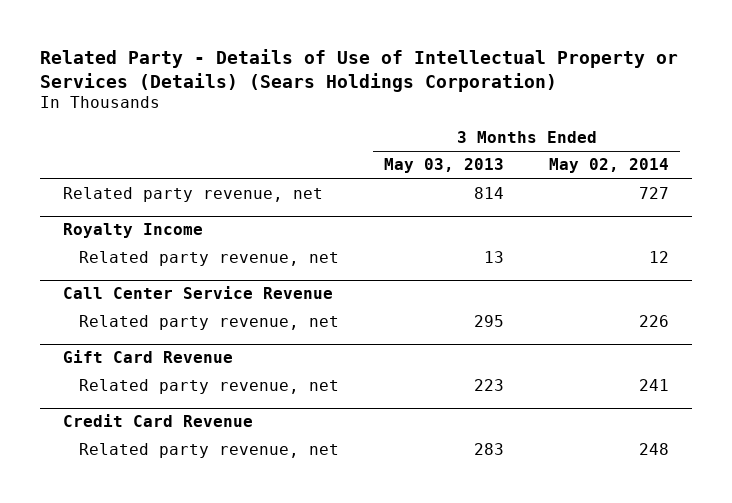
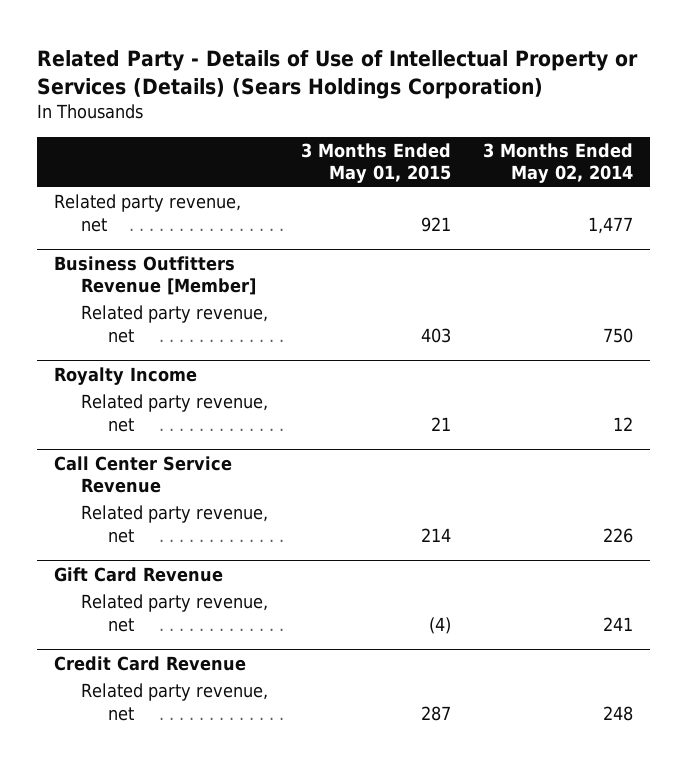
[384,158,505,174] May 03, 2013 -> none
none -> [300,143,451,184] 3 Months Ended May 01, 2015
[639,187,670,200] 727 -> [588,216,634,234] 1,477
none -> [53,255,256,295] Business Outfitters Revenue [Member]
none -> [80,305,268,343] Related party revenue, net

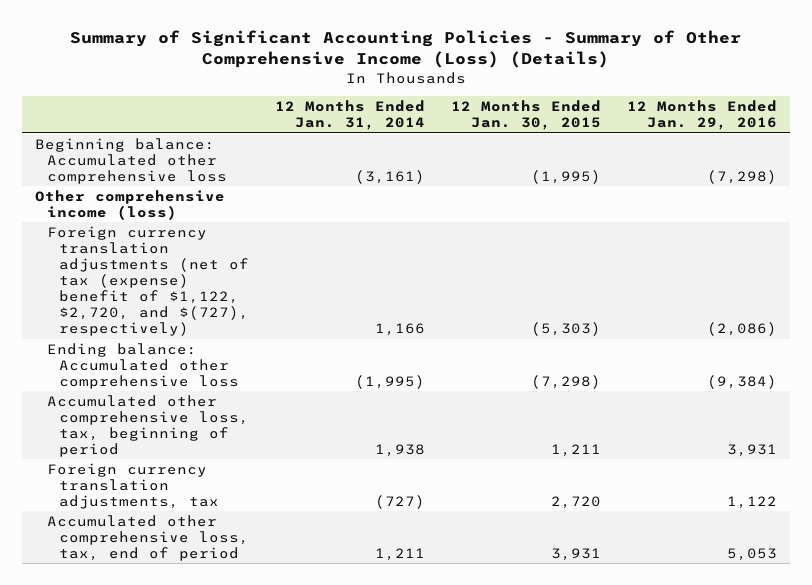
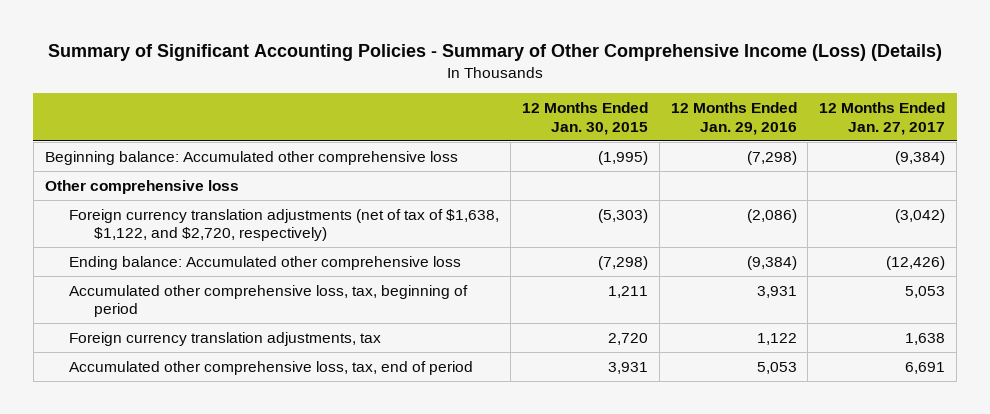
[274,100,425,131] 12 Months Ended Jan. 31, 2014 -> none
none -> [819,102,946,135] 12 Months Ended Jan. 27, 2017
[34,189,225,220] Other comprehensive income (loss) -> [44,180,239,195] Other comprehensive loss
[46,225,250,337] Foreign currency translation adjustments (net of tax (expense) benefit of $1,122, $2,720, and $(727), respectively) -> [69,209,500,242] Foreign currency translation adjustments (net of tax of $1,638, $1,122, and $2,720, respectively)

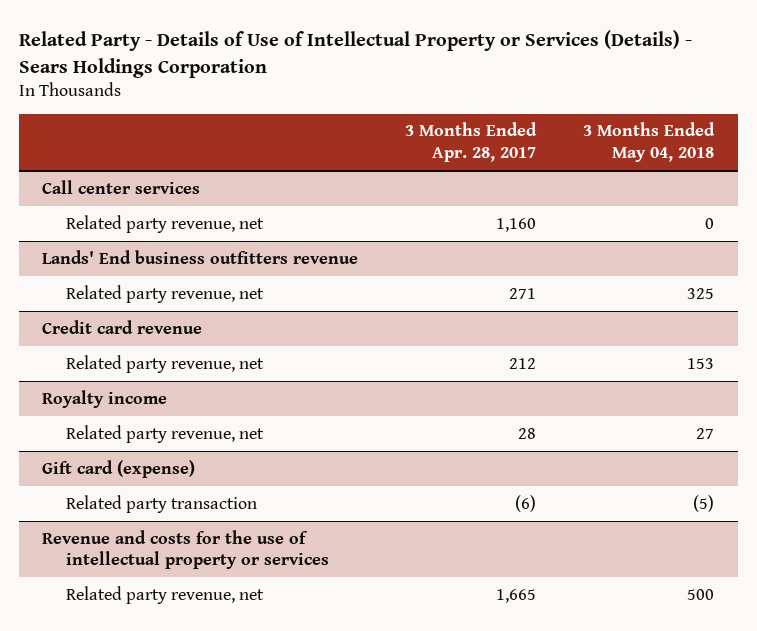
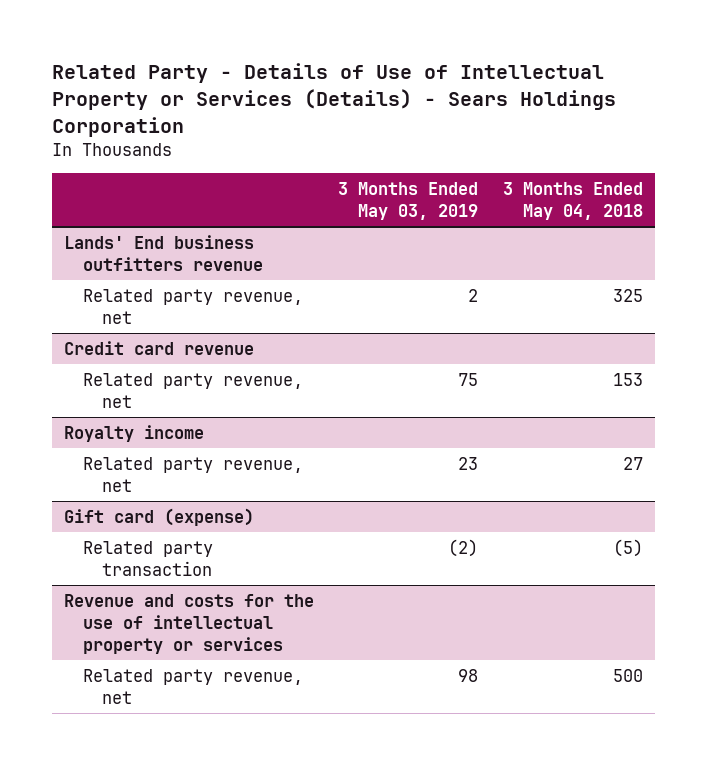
[405,122,538,163] 3 Months Ended Apr. 28, 2017 -> none
none -> [338,182,479,220] 3 Months Ended May 03, 2019
[42,179,201,194] Call center services -> none
[66,214,265,233] Related party revenue, net -> none

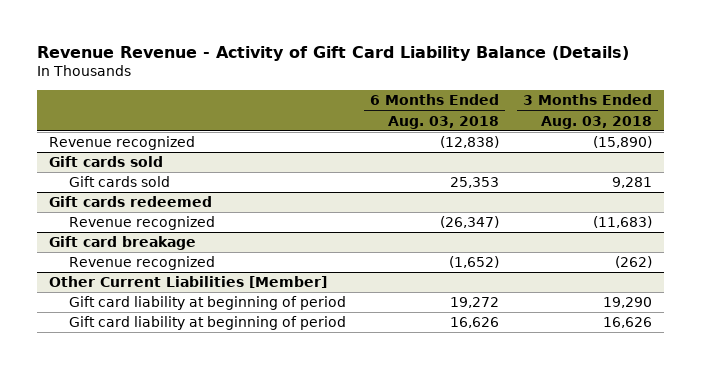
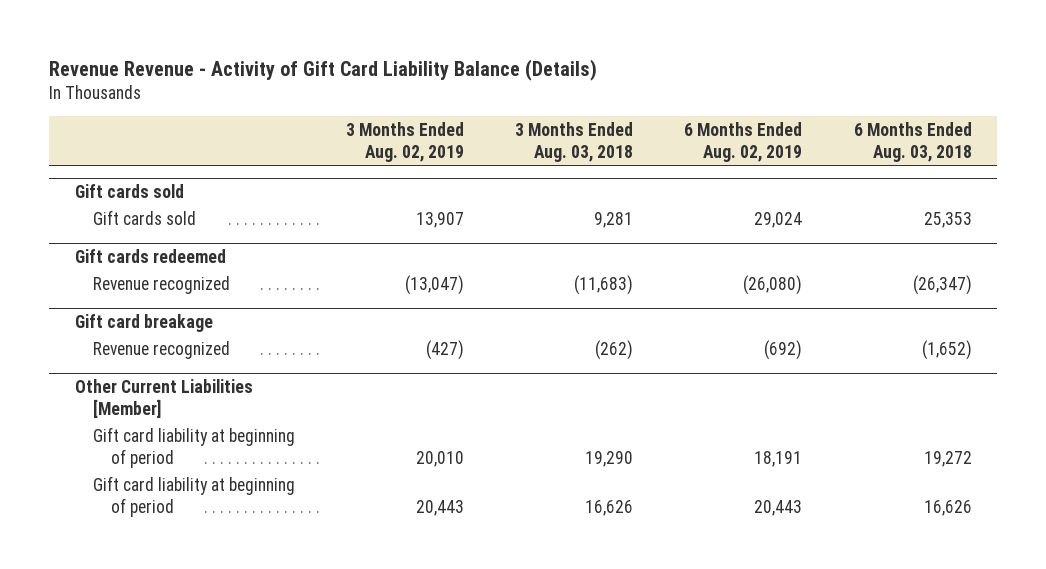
none -> [345,122,464,163] 3 Months Ended Aug. 02, 2019
none -> [684,122,803,163] 6 Months Ended Aug. 02, 2019
[48,136,195,151] Revenue recognized -> none

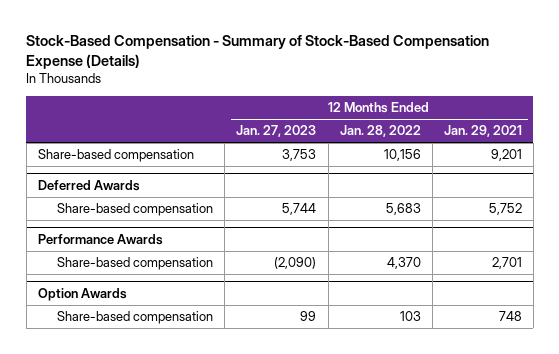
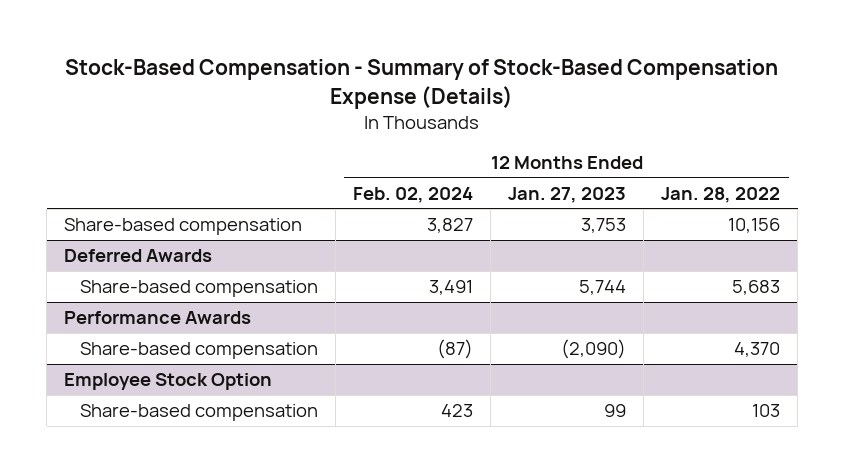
[443,125,522,138] Jan. 29, 2021 -> none
none -> [353,186,474,203] Feb. 02, 2024
[37,287,127,301] Option Awards -> [64,372,273,390] Employee Stock Option

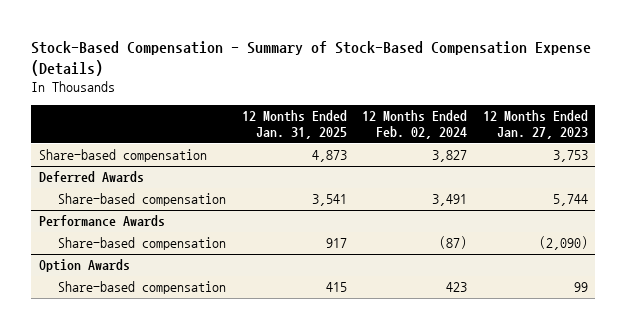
[661,186,781,203] Jan. 28, 2022 -> none
none -> [241,109,347,140] 12 Months Ended Jan. 31, 2025
[64,372,273,390] Employee Stock Option -> [38,259,130,273] Option Awards

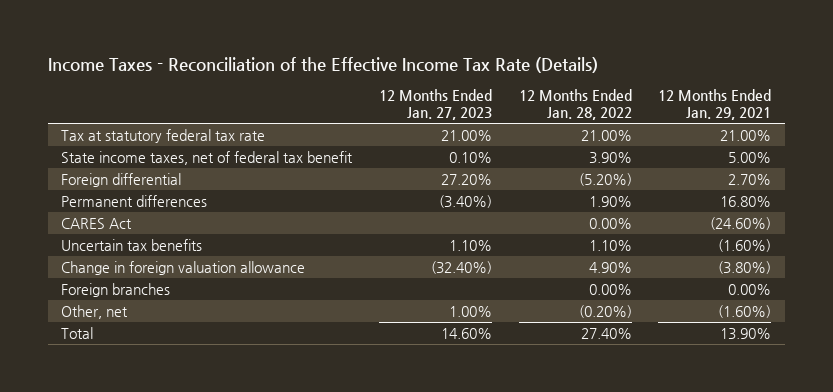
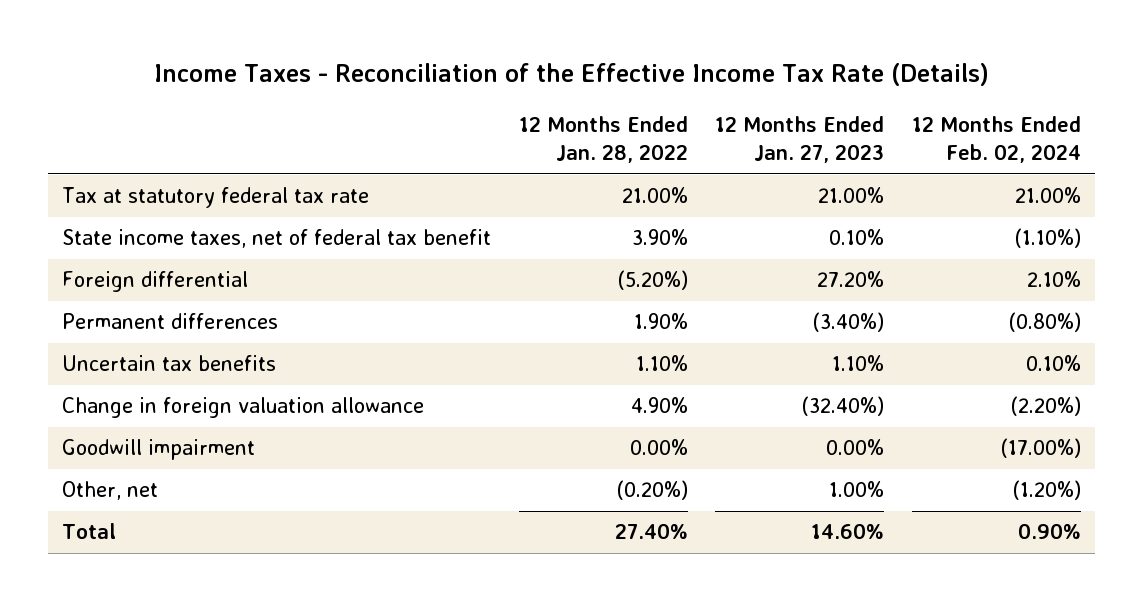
[658,89,772,121] 12 Months Ended Jan. 29, 2021 -> none
none -> [912,116,1082,164] 12 Months Ended Feb. 02, 2024
[61,218,133,230] CARES Act -> none
[61,283,171,298] Foreign branches -> none
none -> [61,439,255,461] Goodwill impairment

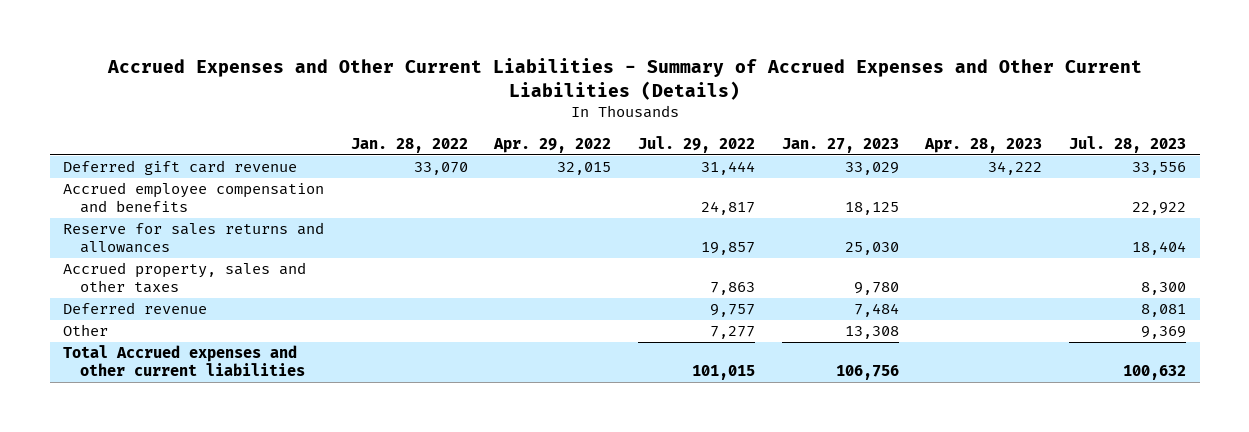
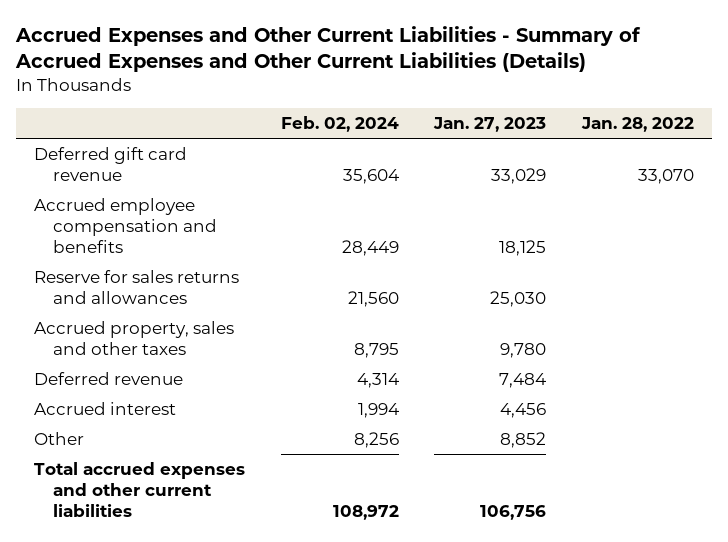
[493,137,612,153] Apr. 29, 2022 -> none
[638,135,756,153] Jul. 29, 2022 -> none
[924,137,1043,153] Apr. 28, 2023 -> none
[1069,135,1187,153] Jul. 28, 2023 -> none
none -> [280,116,399,133] Feb. 02, 2024
none -> [33,401,176,415] Accrued interest
[844,326,899,340] 13,308 -> [500,431,547,448] 8,852
[63,345,305,377] Total Accrued expenses and other current liabilities -> [33,461,245,518] Total accrued expenses and other current liabilities

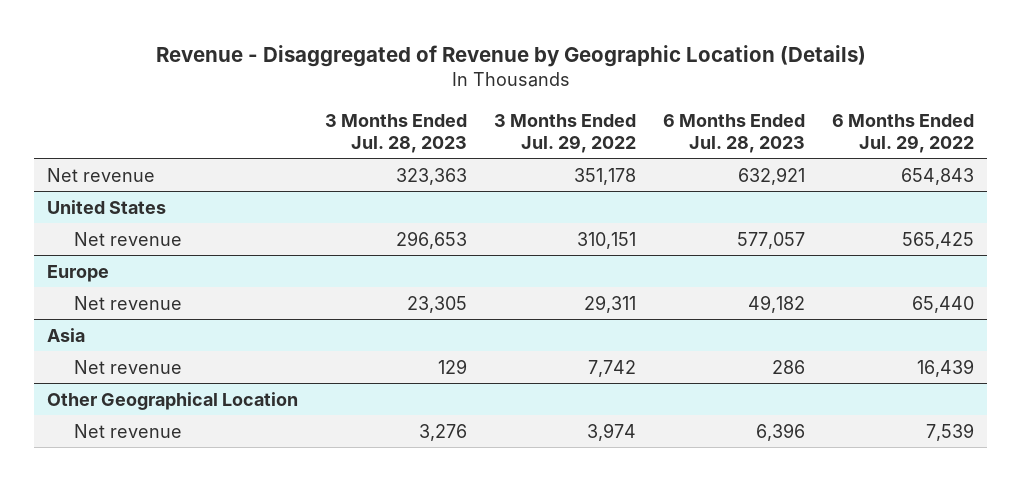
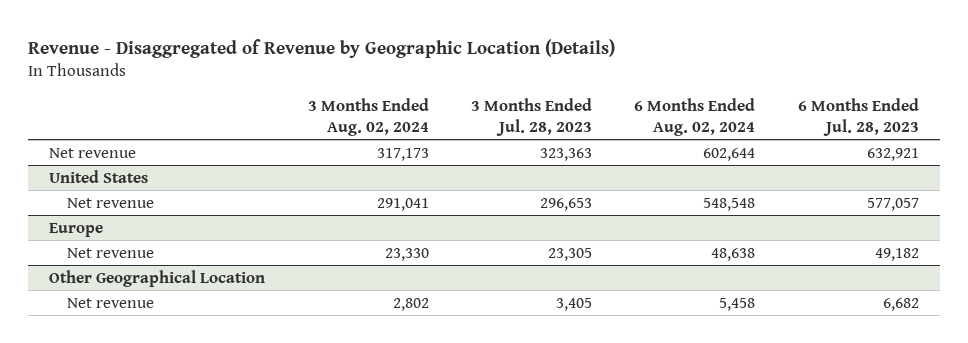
[494,113,637,153] 3 Months Ended Jul. 29, 2022 -> none
[831,113,974,153] 6 Months Ended Jul. 29, 2022 -> none
none -> [307,98,429,136] 3 Months Ended Aug. 02, 2024
none -> [634,98,756,136] 6 Months Ended Aug. 02, 2024
[47,327,86,342] Asia -> none
[73,359,182,374] Net revenue -> none
[419,423,468,441] 3,276 -> [555,297,592,311] 3,405
[755,422,805,441] 6,396 -> [882,297,919,311] 6,682

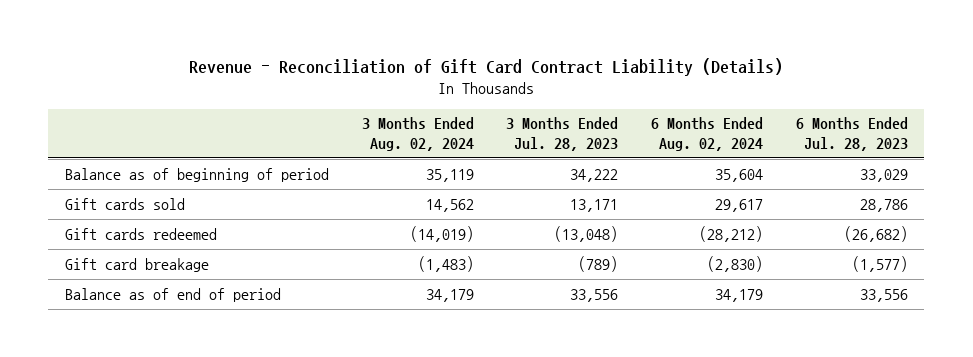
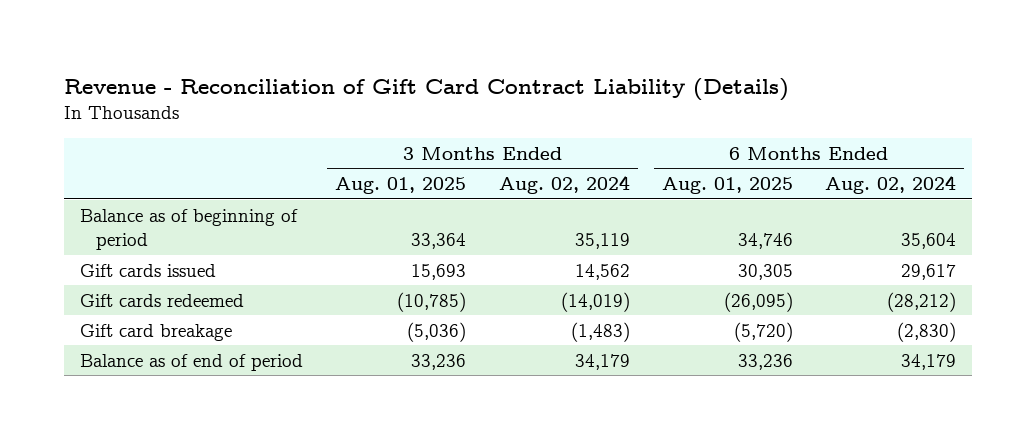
[506,117,619,151] 3 Months Ended Jul. 28, 2023 -> none
[796,117,909,151] 6 Months Ended Jul. 28, 2023 -> none
none -> [335,177,467,195] Aug. 01, 2025
none -> [661,177,793,195] Aug. 01, 2025
[64,197,185,210] Gift cards sold -> [80,263,217,277] Gift cards issued

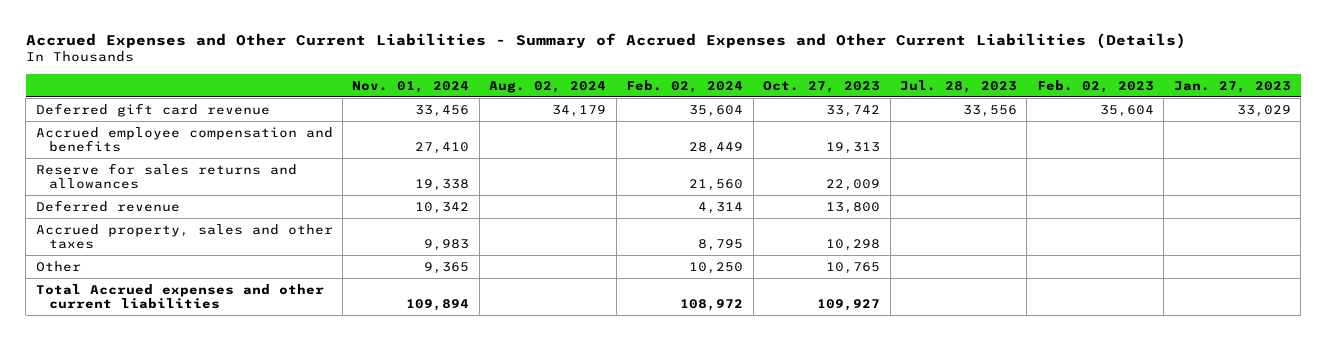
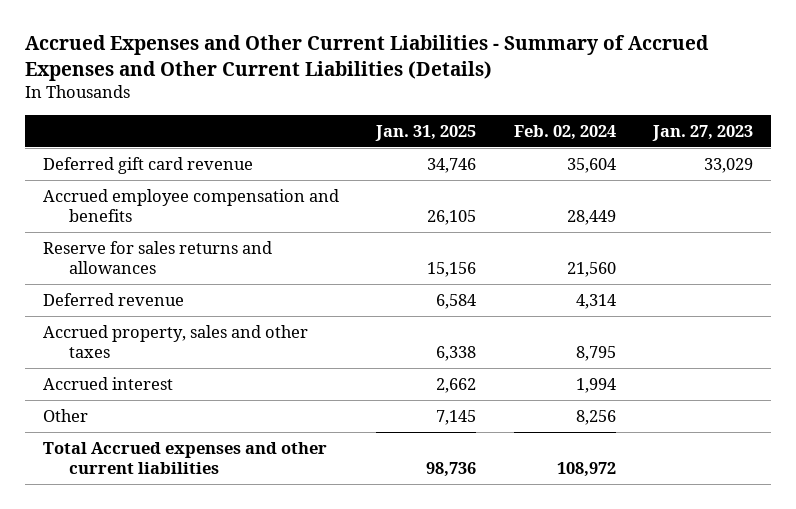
[352,80,470,93] Nov. 01, 2024 -> none
[489,80,607,93] Aug. 02, 2024 -> none
[763,80,881,93] Oct. 27, 2023 -> none
[899,79,1017,93] Jul. 28, 2023 -> none
[1036,79,1154,93] Feb. 02, 2023 -> none
none -> [375,124,477,141] Jan. 31, 2025
none -> [43,376,174,390] Accrued interest
[689,261,744,274] 10,250 -> [575,409,616,425] 8,256

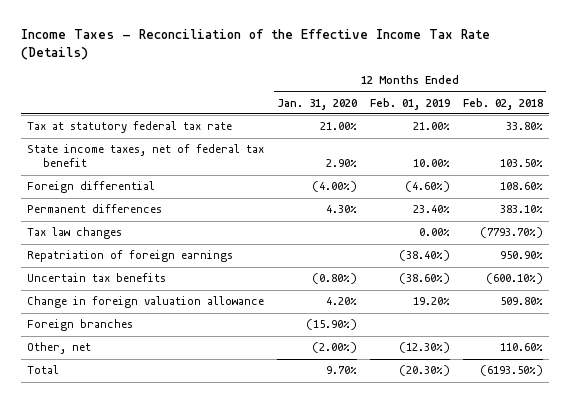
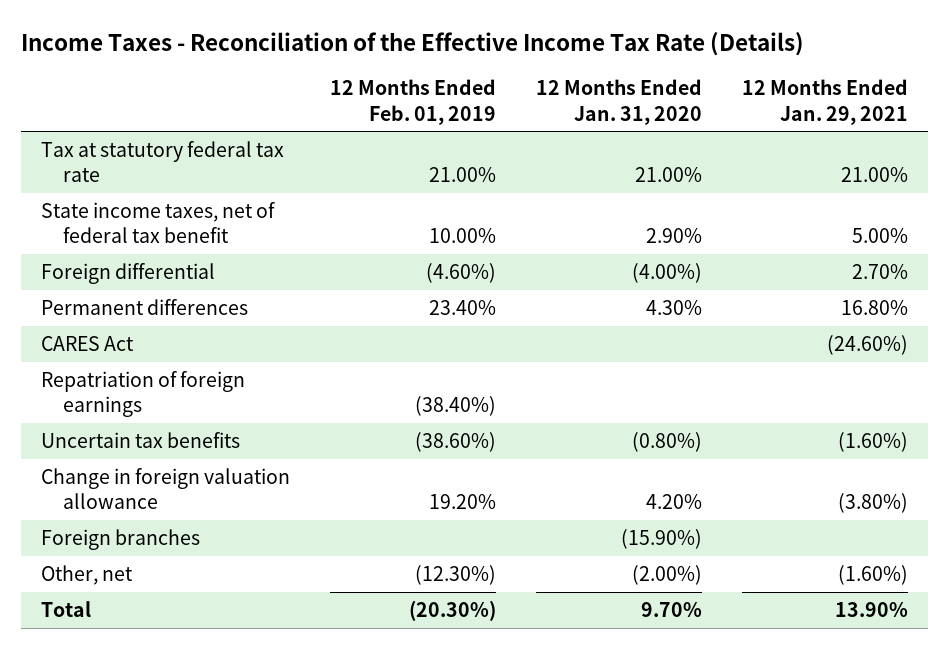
[462,97,543,110] Feb. 02, 2018 -> none
none -> [742,79,909,125] 12 Months Ended Jan. 29, 2021
[27,227,123,240] Tax law changes -> none
none -> [40,335,134,351] CARES Act

